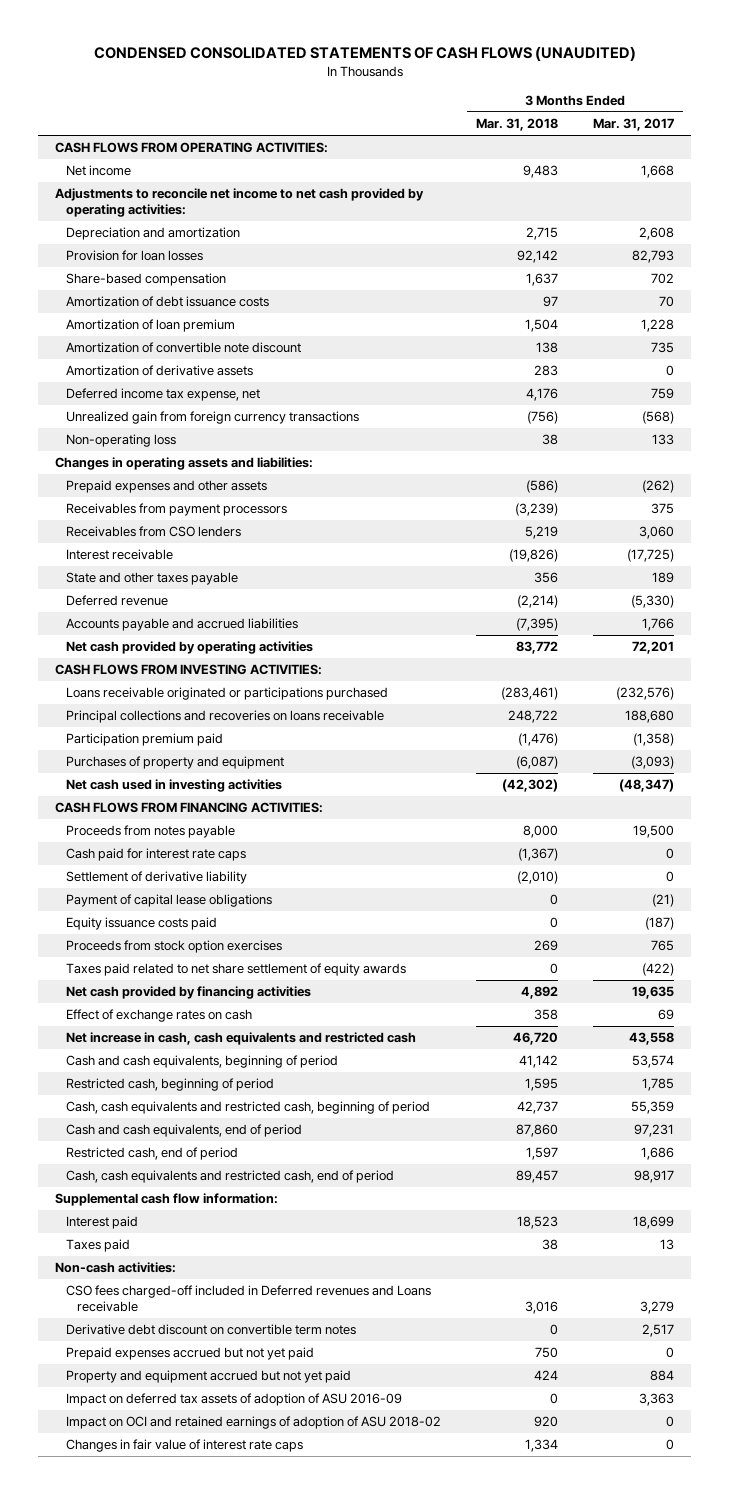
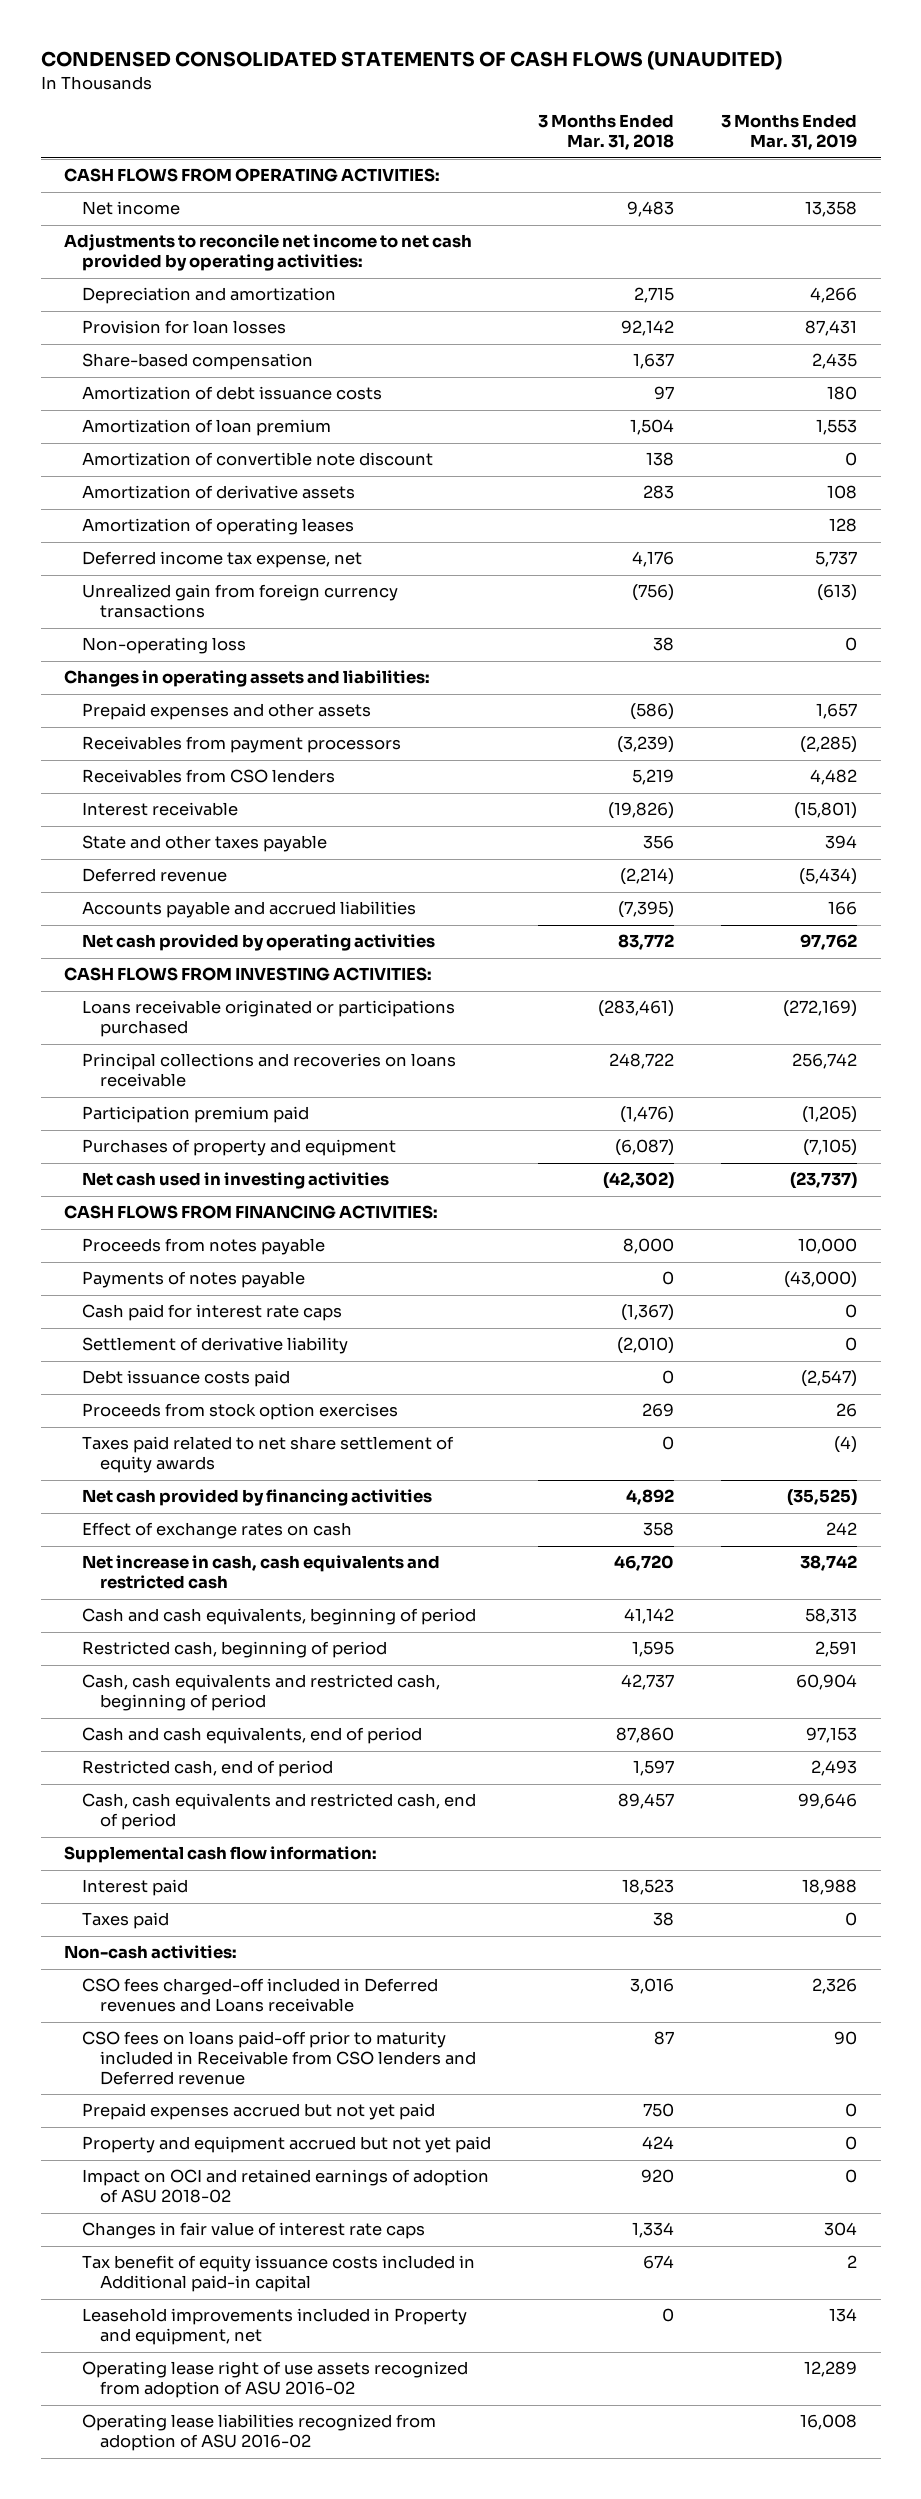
[592,118,674,132] Mar. 31, 2017 -> none
none -> [721,114,858,151] 3 Months Ended Mar. 31, 2019
none -> [82,518,355,536] Amortization of operating leases
none -> [82,1271,306,1289] Payments of notes payable
[66,894,273,908] Payment of capital lease obligations -> none
[66,917,218,931] Equity issuance costs paid -> [82,1370,291,1388] Debt issuance costs paid
[66,1324,357,1336] Derivative debt discount on convertible term notes -> none
none -> [82,2031,477,2086] CSO fees on loans paid-off prior to maturity included in Receivable from CSO lenders and Deferred revenue
[66,1393,403,1407] Impact on deferred tax assets of adoption of ASU 2016-09 -> none
none -> [82,2255,476,2293] Tax benefit of equity issuance costs included in Additional paid-in capital
none -> [82,2308,468,2346] Leasehold improvements included in Property and equipment, net
none -> [82,2361,469,2399] Operating lease right of use assets recognized from adoption of ASU 2016-02
none -> [82,2414,437,2452] Operating lease liabilities recognized from adoption of ASU 2016-02

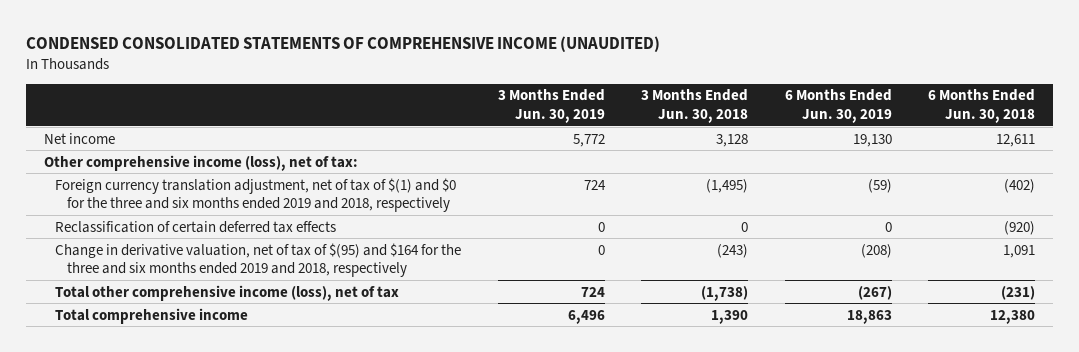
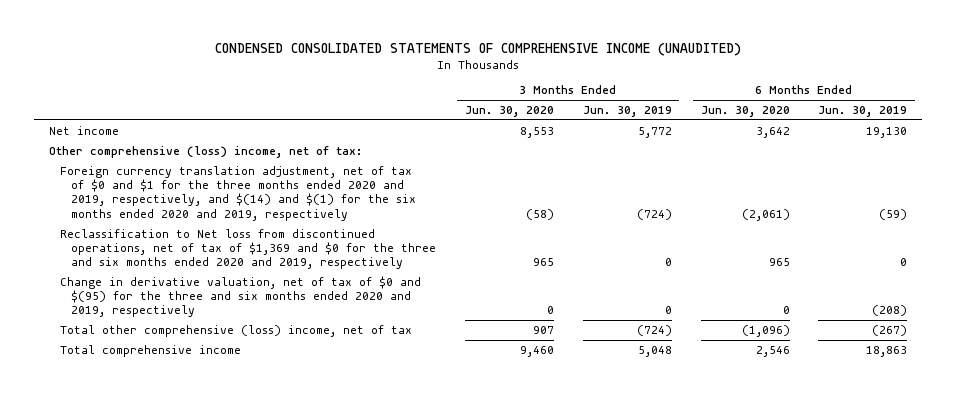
[641,89,749,124] 3 Months Ended Jun. 30, 2018 -> none
[927,89,1035,124] 6 Months Ended Jun. 30, 2018 -> none
none -> [464,105,554,117] Jun. 30, 2020
none -> [700,105,790,117] Jun. 30, 2020
[55,220,337,233] Reclassification of certain deferred tax effects -> none
[44,154,359,171] Other comprehensive income (loss), net of tax: -> [48,145,362,158] Other comprehensive (loss) income, net of tax:
[55,177,457,213] Foreign currency translation adjustment, net of tax of $(1) and $0 for the three and six months ended 2019 and 2018, respectively -> [59,165,416,221] Foreign currency translation adjustment, net of tax of $0 and $1 for the three months ended 2020 and 2019, respectively, and $(14) and $(1) for the six months ended 2020 and 2019, respectively
[583,179,606,190] 724 -> [636,208,672,220] (724)
none -> [59,228,436,270] Reclassification to Net loss from discontinued operations, net of tax of $1,369 and $0 for the three and six months ended 2020 and 2019, respectively
[55,242,462,278] Change in derivative valuation, net of tax of $(95) and $164 for the three and six months ended 2019 and 2018, respectively -> [59,275,421,318] Change in derivative valuation, net of tax of $0 and $(95) for the three and six months ended 2020 and 2019, respectively
[55,284,400,301] Total other comprehensive income (loss), net of tax -> [59,324,412,337] Total other comprehensive (loss) income, net of tax
[580,286,605,297] 724 -> [636,324,672,336] (724)
[567,309,605,324] 6,496 -> [637,345,672,357] 5,048

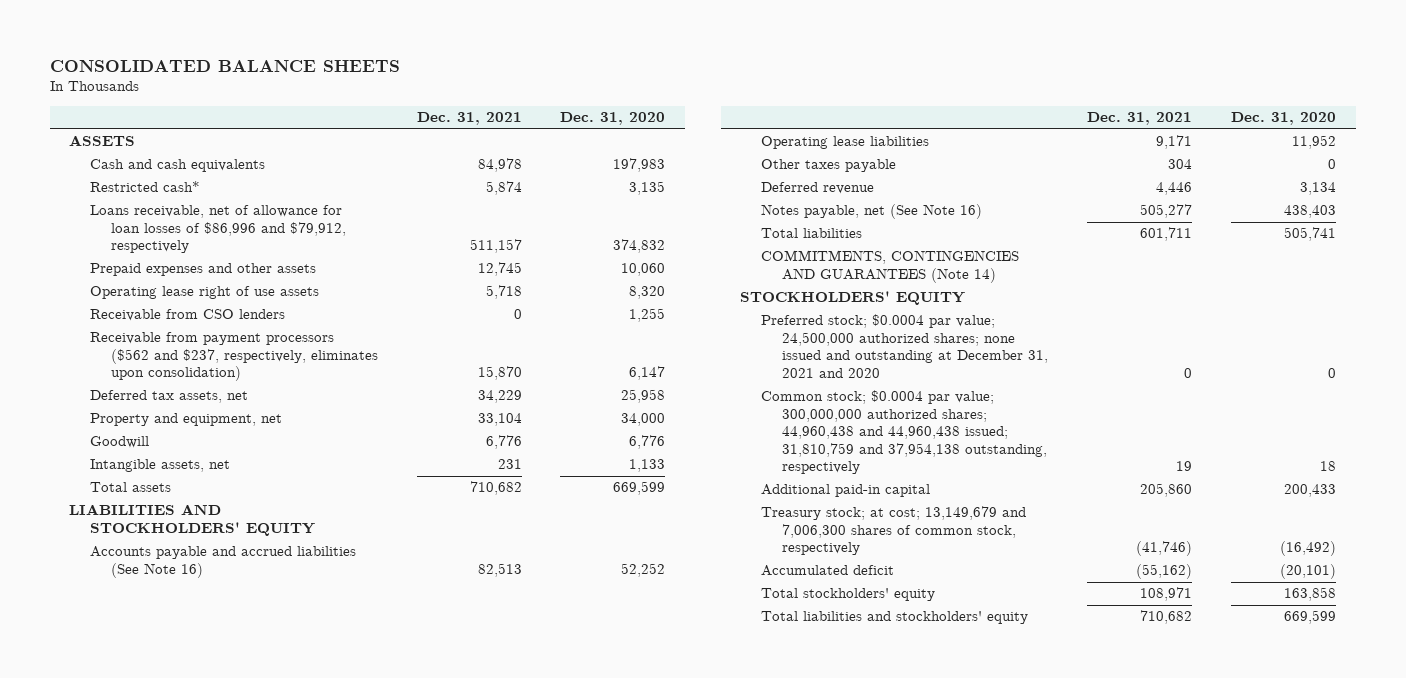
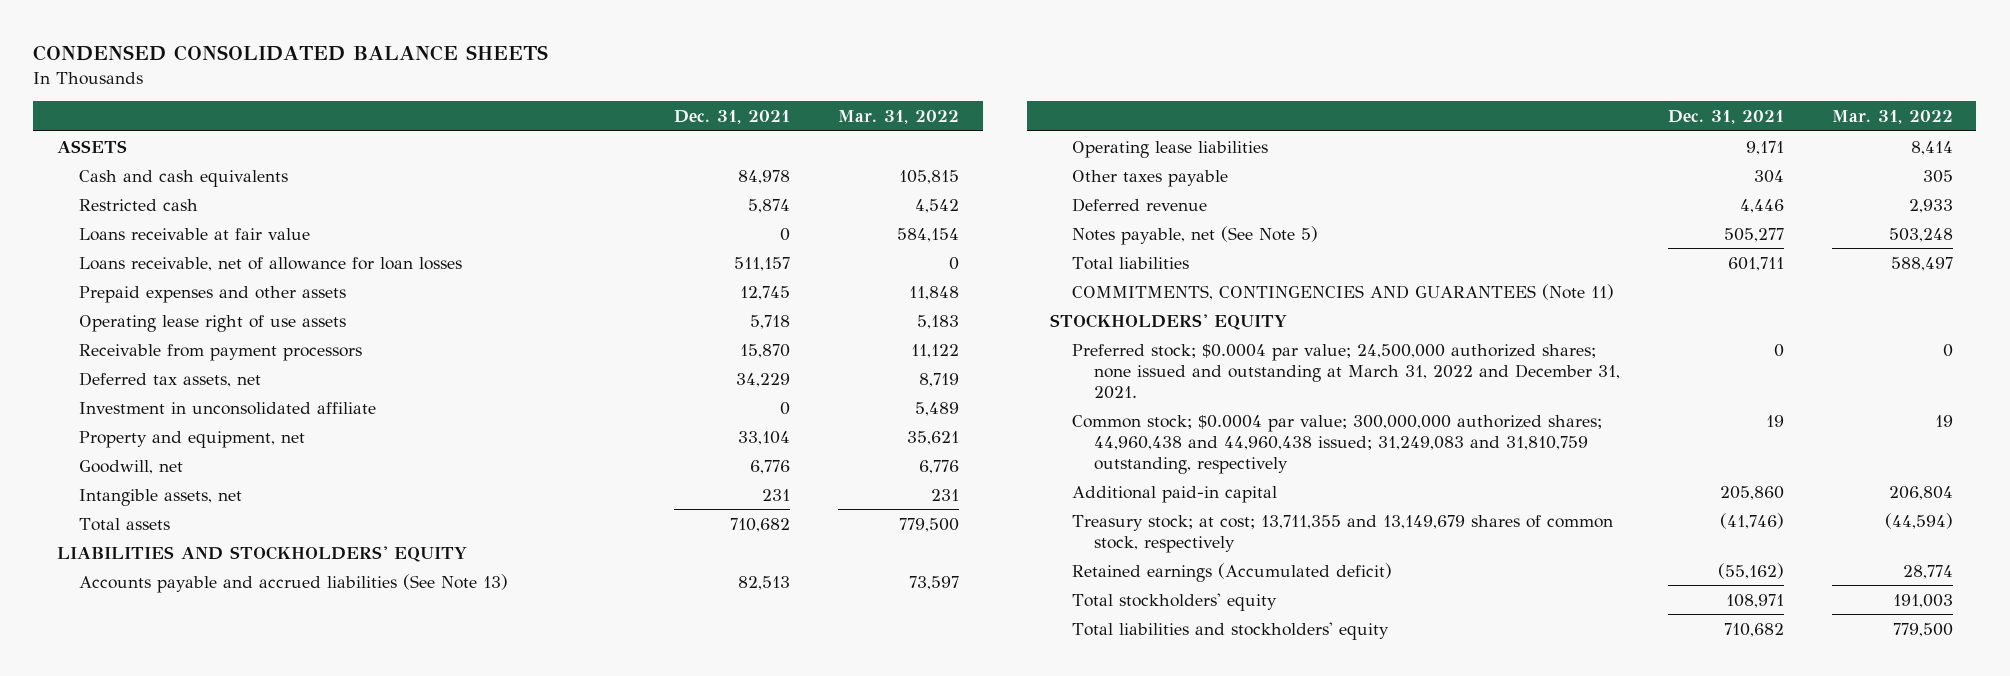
[49,59,400,72] CONSOLIDATED BALANCE SHEETS -> [33,45,549,62] CONDENSED CONSOLIDATED BALANCE SHEETS
[560,111,666,125] Dec. 31, 2020 -> none
none -> [838,110,960,125] Mar. 31, 2022
[89,181,200,193] Restricted cash* -> [78,198,198,211] Restricted cash
none -> [78,227,310,241] Loans receivable at fair value
[89,205,346,254] Loans receivable, net of allowance for loan losses of $86,996 and $79,912, respectively -> [78,256,462,271] Loans receivable, net of allowance for loan losses
[89,309,285,322] Receivable from CSO lenders -> none
[89,332,378,382] Receivable from payment processors ($562 and $237, respectively, eliminates upon consolidation) -> [78,343,362,361] Receivable from payment processors
none -> [78,401,376,415] Investment in unconsolidated affiliate
[89,436,149,449] Goodwill -> [78,459,183,474] Goodwill, net
[89,546,356,578] Accounts payable and accrued liabilities (See Note 16) -> [78,573,508,593] Accounts payable and accrued liabilities (See Note 13)
[760,204,982,220] Notes payable, net (See Note 16) -> [1072,225,1319,245] Notes payable, net (See Note 5)
[760,250,1019,283] COMMITMENTS, CONTINGENCIES AND GUARANTEES (Note 14) -> [1072,283,1615,300] COMMITMENTS, CONTINGENCIES AND GUARANTEES (Note 11)
[760,314,1048,378] Preferred stock; $0.0004 par value; 24,500,000 authorized shares; none issued and outstanding at December 31, 2021 and 2020 -> [1072,343,1621,399] Preferred stock; $0.0004 par value; 24,500,000 authorized shares; none issued and outstanding at March 31, 2022 and December 31, 2021.
[760,390,1047,475] Common stock; $0.0004 par value; 300,000,000 authorized shares; 44,960,438 and 44,960,438 issued; 31,810,759 and 37,954,138 outstanding, respectively -> [1072,414,1603,474] Common stock; $0.0004 par value; 300,000,000 authorized shares; 44,960,438 and 44,960,438 issued; 31,249,083 and 31,810,759 outstanding, respectively
[760,506,1026,556] Treasury stock; at cost; 13,149,679 and 7,006,300 shares of common stock, respectively -> [1072,514,1614,553] Treasury stock; at cost; 13,711,355 and 13,149,679 shares of common stock, respectively
[760,565,894,577] Accumulated deficit -> [1072,562,1393,582] Retained earnings (Accumulated deficit)

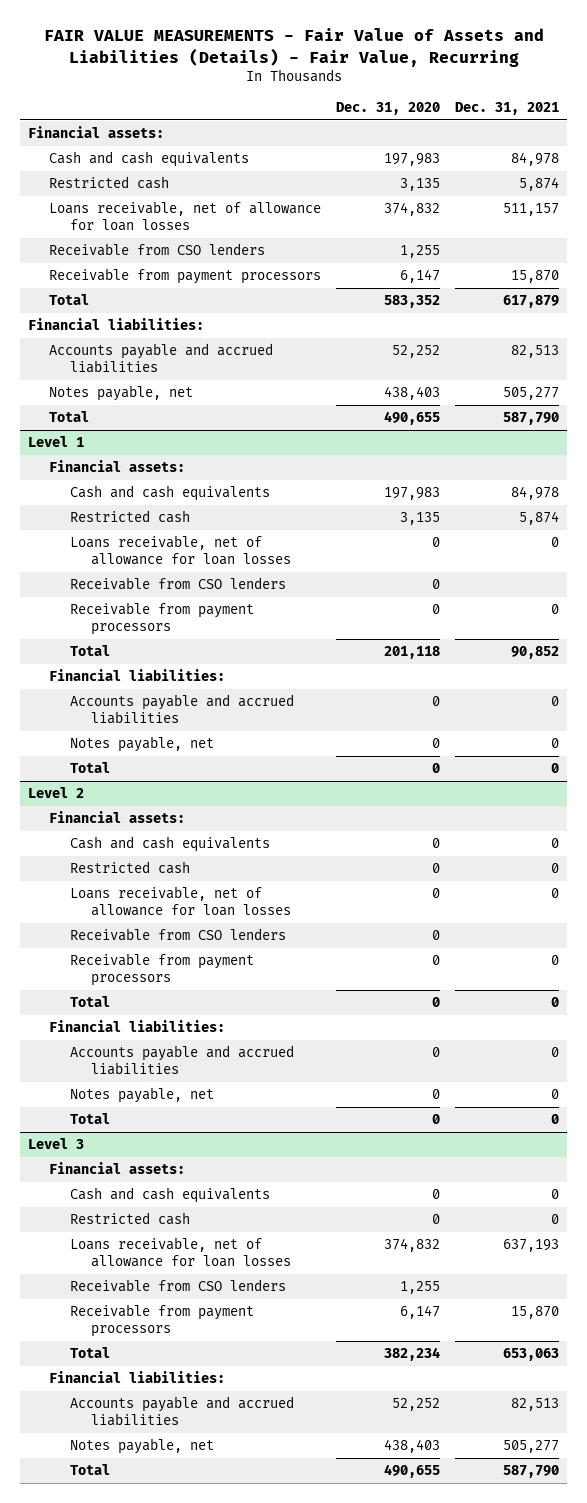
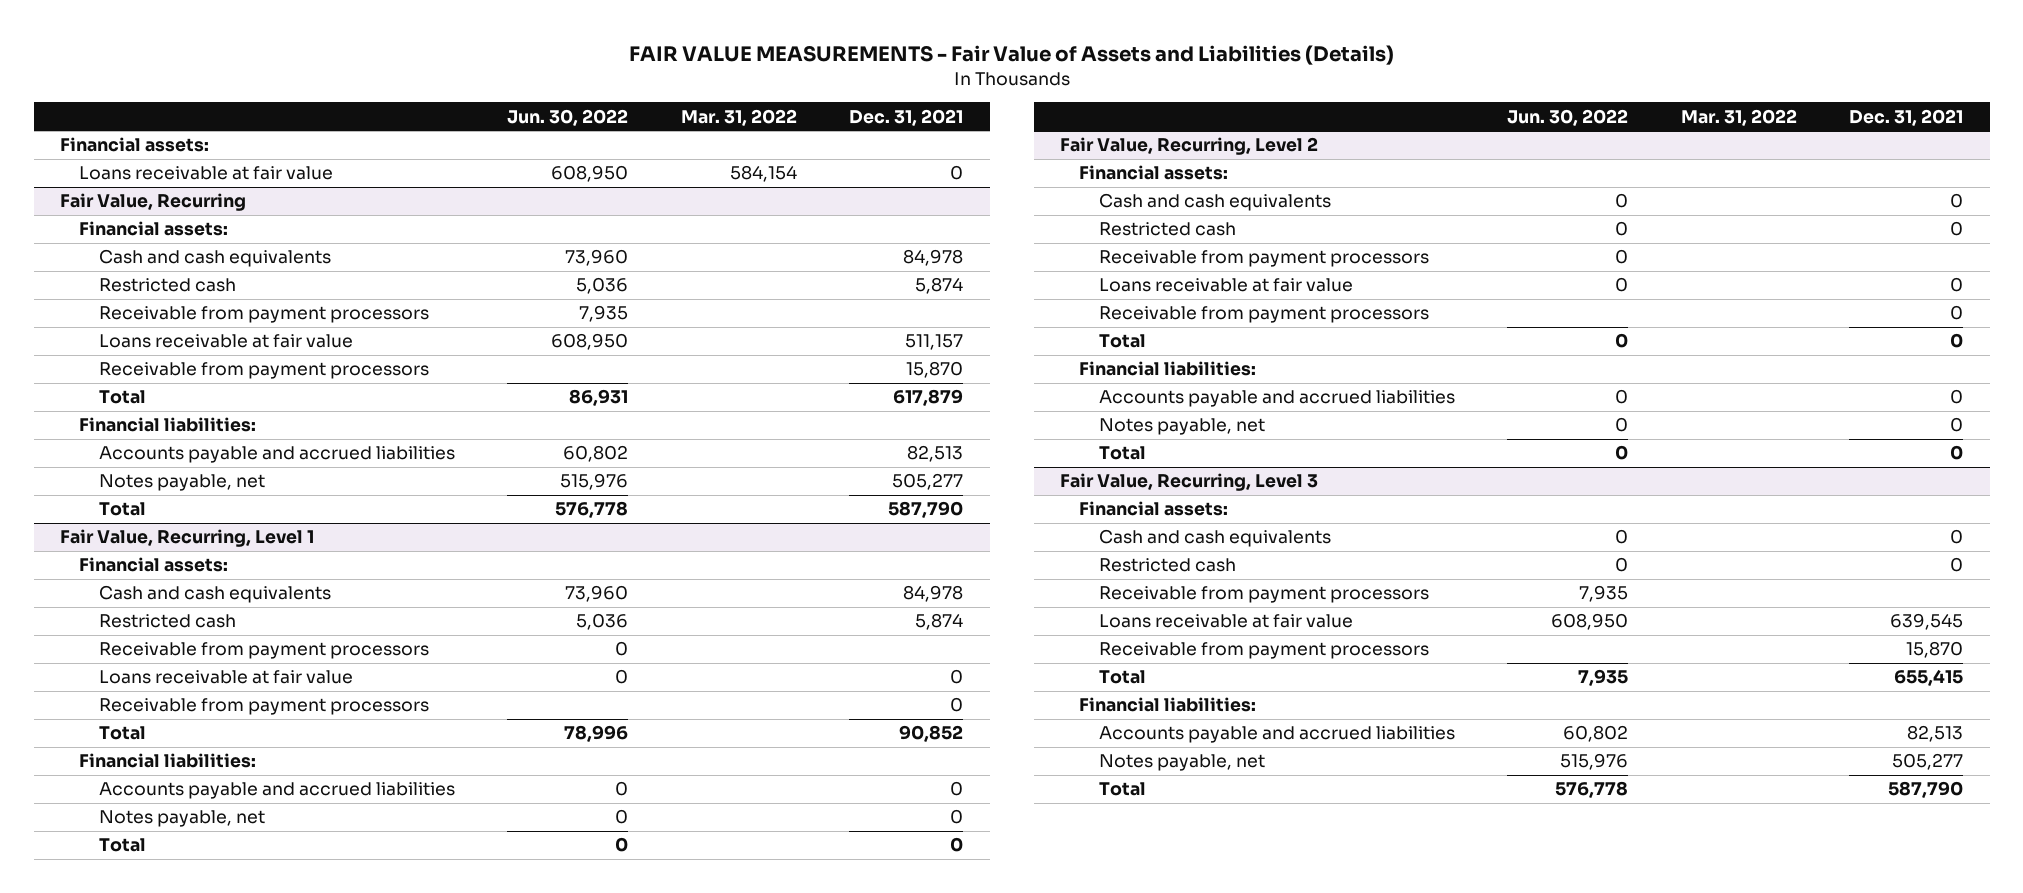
[43,28,544,67] FAIR VALUE MEASUREMENTS - Fair Value of Assets and Liabilities (Details) - Fair Value, Recurring -> [628,44,1394,65] FAIR VALUE MEASUREMENTS - Fair Value of Assets and Liabilities (Details)
[336,102,441,116] Dec. 31, 2020 -> none
none -> [507,108,629,126] Jun. 30, 2022
none -> [680,108,797,126] Mar. 31, 2022
none -> [79,166,334,181] Loans receivable at fair value
none -> [59,193,246,212] Fair Value, Recurring
none -> [79,221,229,237] Financial assets:
[48,243,265,257] Receivable from CSO lenders -> none
none -> [98,306,429,324] Receivable from payment processors
[48,201,321,232] Loans receivable, net of allowance for loan losses -> [98,334,353,349] Loans receivable at fair value
[27,436,84,448] Level 1 -> none
none -> [59,529,314,548] Fair Value, Recurring, Level 1
[69,577,286,591] Receivable from CSO lenders -> none
none -> [98,642,429,660] Receivable from payment processors
[69,535,291,566] Loans receivable, net of allowance for loan losses -> [98,670,353,685] Loans receivable at fair value
[27,787,84,799] Level 2 -> none
none -> [1059,137,1318,156] Fair Value, Recurring, Level 2
[69,928,286,942] Receivable from CSO lenders -> none
none -> [1098,250,1429,268] Receivable from payment processors
[69,886,291,917] Loans receivable, net of allowance for loan losses -> [1098,278,1353,293] Loans receivable at fair value
[27,1138,84,1150] Level 3 -> none
none -> [1059,473,1318,492] Fair Value, Recurring, Level 3
[69,1279,286,1293] Receivable from CSO lenders -> none
none -> [1098,586,1429,604] Receivable from payment processors
[69,1237,291,1268] Loans receivable, net of allowance for loan losses -> [1098,614,1353,629] Loans receivable at fair value
[503,1239,560,1253] 637,193 -> [1890,613,1964,631] 639,545
[503,1348,560,1362] 653,063 -> [1894,669,1964,687] 655,415

